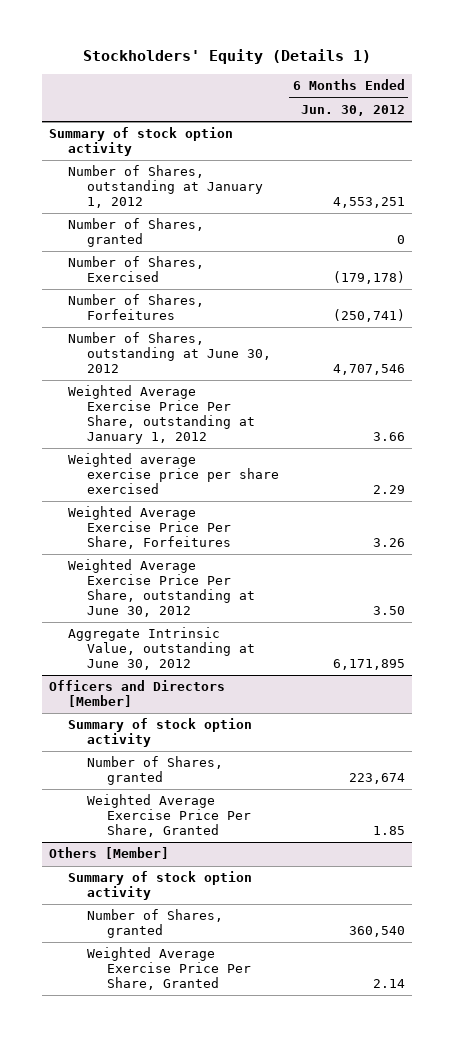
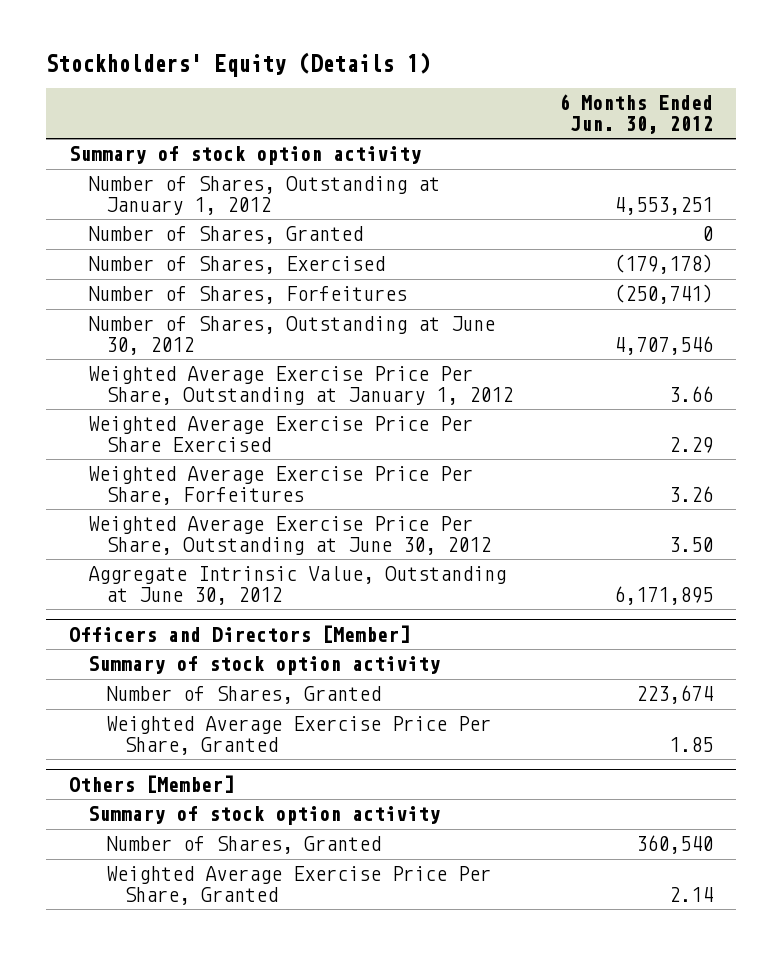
[67,165,264,208] Number of Shares, outstanding at January 1, 2012 -> [87,176,440,215] Number of Shares, Outstanding at January 1, 2012
[67,218,204,248] Number of Shares, granted -> [87,226,363,245] Number of Shares, Granted
[67,332,272,373] Number of Shares, outstanding at June 30, 2012 -> [87,316,495,355] Number of Shares, Outstanding at June 30, 2012
[67,385,256,444] Weighted Average Exercise Price Per Share, outstanding at January 1, 2012 -> [87,366,513,405] Weighted Average Exercise Price Per Share, Outstanding at January 1, 2012
[67,453,280,494] Weighted average exercise price per share exercised -> [87,416,473,452] Weighted Average Exercise Price Per Share Exercised
[67,559,256,617] Weighted Average Exercise Price Per Share, outstanding at June 30, 2012 -> [87,516,491,555] Weighted Average Exercise Price Per Share, Outstanding at June 30, 2012
[67,627,256,670] Aggregate Intrinsic Value, outstanding at June 30, 2012 -> [87,566,506,605] Aggregate Intrinsic Value, Outstanding at June 30, 2012
[87,756,224,786] Number of Shares, granted -> [105,686,381,705] Number of Shares, Granted
[87,909,224,939] Number of Shares, granted -> [105,836,381,855] Number of Shares, Granted

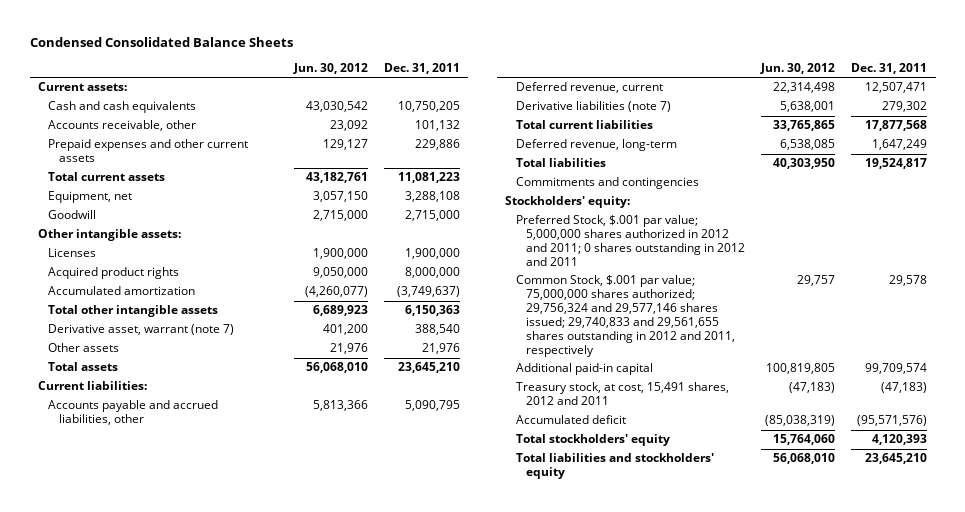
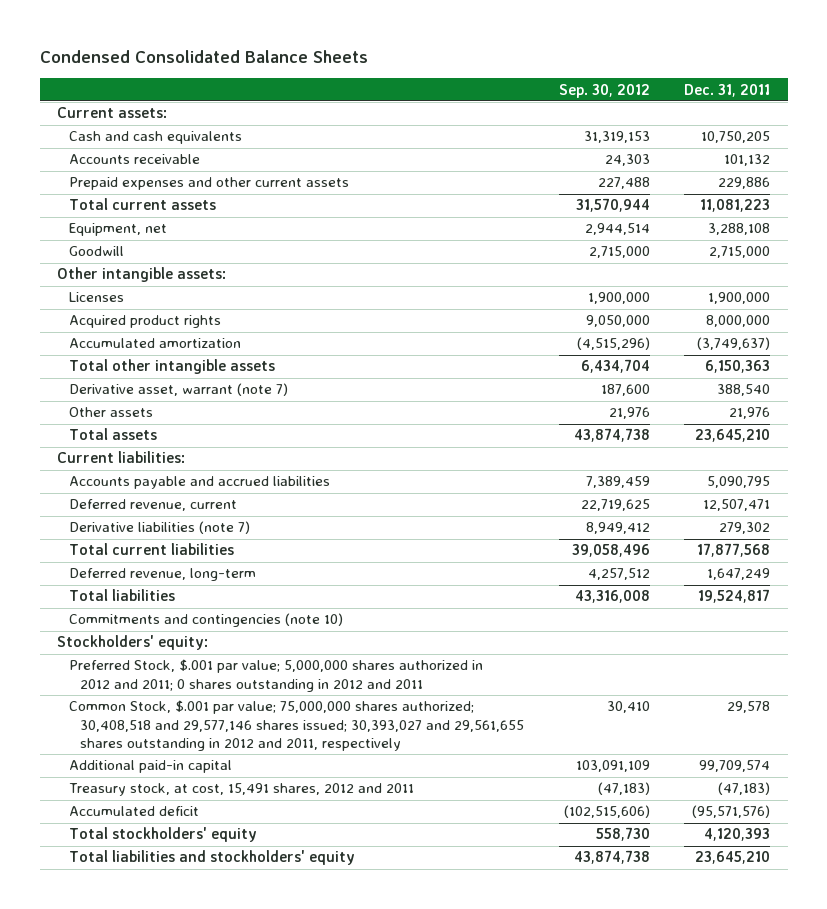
[293,62,369,74] Jun. 30, 2012 -> none
none -> [558,83,650,98] Sep. 30, 2012
[48,120,197,132] Accounts receivable, other -> [68,154,200,165] Accounts receivable
[48,400,219,426] Accounts payable and accrued liabilities, other -> [68,476,330,490] Accounts payable and accrued liabilities
[515,177,699,190] Commitments and contingencies -> [68,613,343,628] Commitments and contingencies (note 10)
[515,275,736,357] Common Stock, $.001 par value; 75,000,000 shares authorized; 29,756,324 and 29,577,146 shares issued; 29,740,833 and 29,561,655 shares outstanding in 2012 and 2011, respectively -> [68,700,524,751] Common Stock, $.001 par value; 75,000,000 shares authorized; 30,408,518 and 29,577,146 shares issued; 30,393,027 and 29,561,655 shares outstanding in 2012 and 2011, respectively

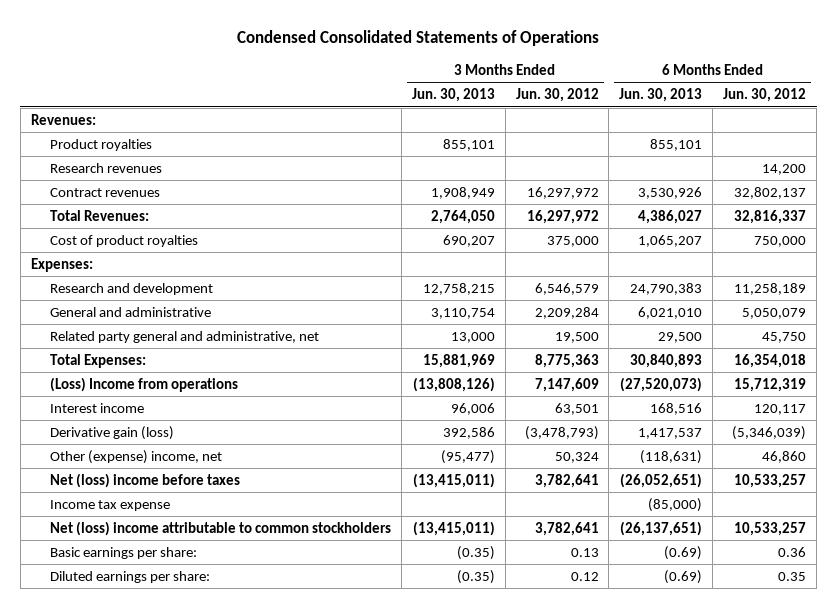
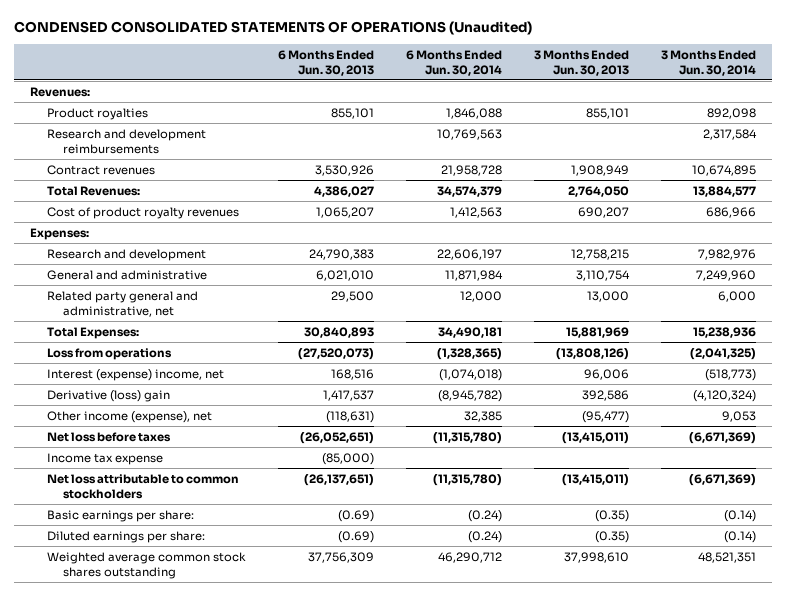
[237,30,600,47] Condensed Consolidated Statements of Operations -> [14,21,533,36] CONDENSED CONSOLIDATED STATEMENTS OF OPERATIONS (Unaudited)
[515,88,599,103] Jun. 30, 2012 -> none
[723,88,807,103] Jun. 30, 2012 -> none
none -> [405,49,502,76] 6 Months Ended Jun. 30, 2014
none -> [660,49,756,76] 3 Months Ended Jun. 30, 2014
[50,162,163,173] Research revenues -> none
none -> [46,128,206,154] Research and development reimbursements
[50,234,199,247] Cost of product royalties -> [46,206,239,219] Cost of product royalty revenues
[50,376,239,392] (Loss) Income from operations -> [46,347,172,360] Loss from operations
[50,402,145,413] Interest income -> [46,368,224,381] Interest (expense) income, net
[50,425,175,440] Derivative gain (loss) -> [46,389,170,402] Derivative (loss) gain
[50,449,223,464] Other (expense) income, net -> [46,410,212,423] Other income (expense), net
[50,472,241,488] Net (loss) income before taxes -> [46,431,171,442] Net loss before taxes
[50,520,392,536] Net (loss) income attributable to common stockholders -> [46,473,239,499] Net loss attributable to common stockholders
none -> [46,551,246,579] Weighted average common stock shares outstanding

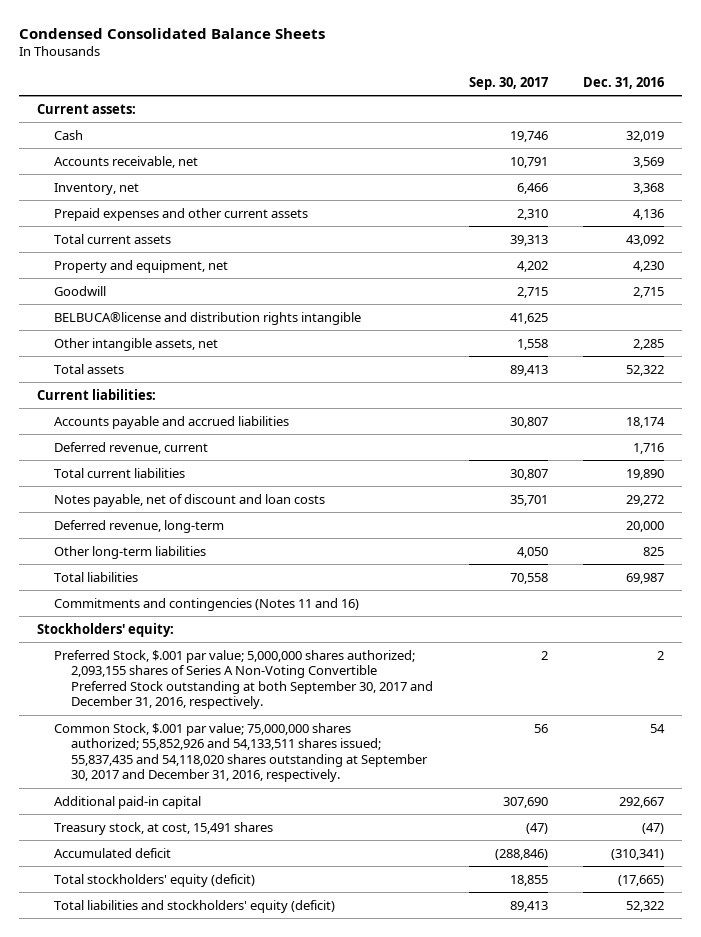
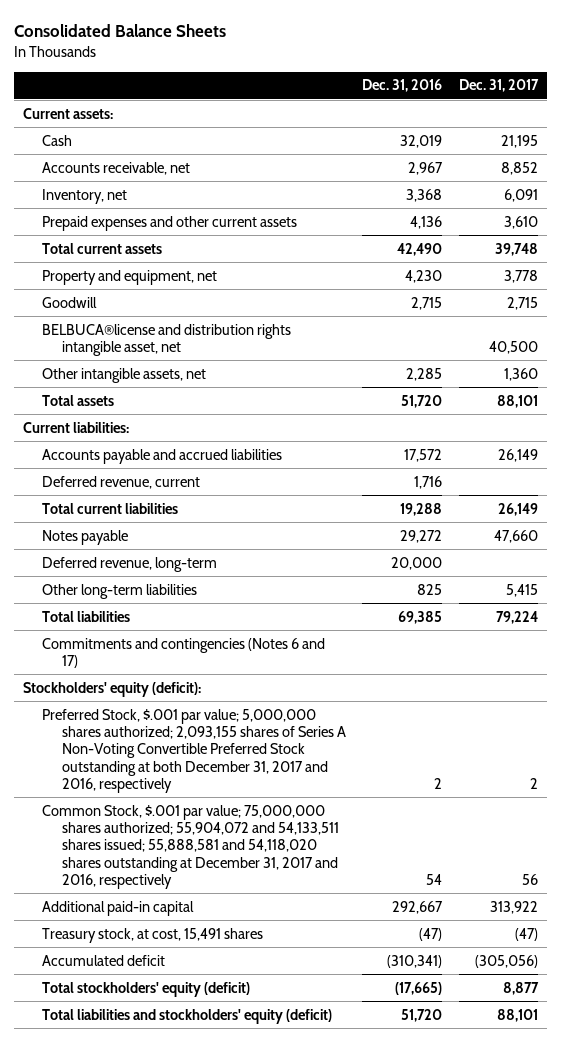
[19,28,326,40] Condensed Consolidated Balance Sheets -> [14,24,227,38] Consolidated Balance Sheets
[468,76,548,90] Sep. 30, 2017 -> none
none -> [459,79,540,93] Dec. 31, 2017
[633,156,665,168] 3,569 -> [408,161,444,175] 2,967
[626,234,665,246] 43,092 -> [397,242,443,256] 42,490
[54,311,362,325] BELBUCA®license and distribution rights intangible -> [42,323,292,356] BELBUCA®license and distribution rights intangible asset, net
[626,364,665,376] 52,322 -> [401,394,443,408] 51,720
[626,416,666,428] 18,174 -> [404,448,443,462] 17,572
[626,468,665,480] 19,890 -> [400,502,443,516] 19,288
[54,493,326,507] Notes payable, net of discount and loan costs -> [42,529,129,545] Notes payable
[626,572,665,584] 69,987 -> [398,610,443,624] 69,385
[54,597,360,611] Commitments and contingencies (Notes 11 and 16) -> [42,637,326,668] Commitments and contingencies (Notes 6 and 17)
[36,622,174,637] Stockholders' equity: -> [22,681,201,697] Stockholders' equity (deficit):
[54,649,434,710] Preferred Stock, $.001 par value; 5,000,000 shares authorized; 2,093,155 shares of Series A Non-Voting Convertible Preferred Stock outstanding at both September 30, 2017 and December 31, 2016, respectively. -> [42,708,346,793] Preferred Stock, $.001 par value; 5,000,000 shares authorized; 2,093,155 shares of Series A Non-Voting Convertible Preferred Stock outstanding at both December 31, 2017 and 2016, respectively
[54,722,429,783] Common Stock, $.001 par value; 75,000,000 shares authorized; 55,852,926 and 54,133,511 shares issued; 55,837,435 and 54,118,020 shares outstanding at September 30, 2017 and December 31, 2016, respectively. -> [42,804,339,889] Common Stock, $.001 par value; 75,000,000 shares authorized; 55,904,072 and 54,133,511 shares issued; 55,888,581 and 54,118,020 shares outstanding at December 31, 2017 and 2016, respectively
[626,900,665,912] 52,322 -> [401,1008,443,1022] 51,720

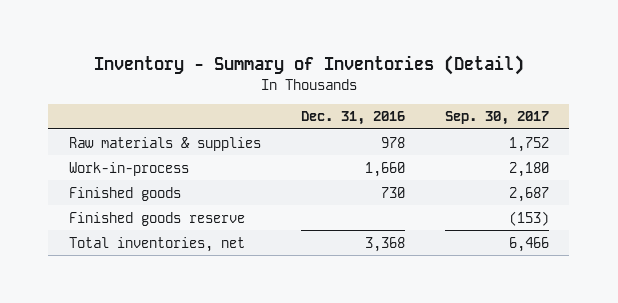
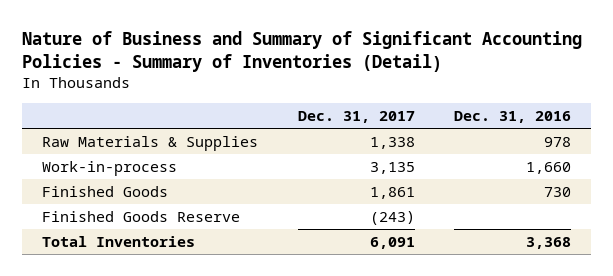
[93,55,524,76] Inventory - Summary of Inventories (Detail) -> [21,31,582,73] Nature of Business and Summary of Significant Accounting Policies - Summary of Inventories (Detail)
[445,111,550,126] Sep. 30, 2017 -> none
none -> [297,110,415,123] Dec. 31, 2017
[68,136,261,151] Raw materials & supplies -> [41,135,258,151] Raw Materials & Supplies
[68,186,181,201] Finished goods -> [41,185,168,197] Finished Goods
[68,211,245,226] Finished goods reserve -> [41,210,240,222] Finished Goods Reserve
[68,236,245,252] Total inventories, net -> [41,235,195,247] Total Inventories

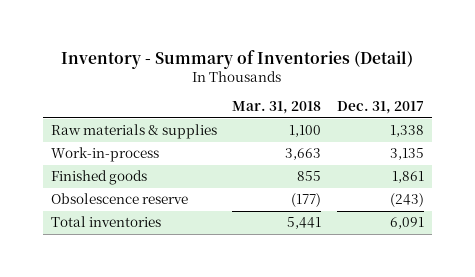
[21,31,582,73] Nature of Business and Summary of Significant Accounting Policies - Summary of Inventories (Detail) -> [61,49,414,69] Inventory - Summary of Inventories (Detail)
[454,110,572,123] Dec. 31, 2016 -> none
none -> [232,101,322,115] Mar. 31, 2018
[41,135,258,151] Raw Materials & Supplies -> [50,124,217,140] Raw materials & supplies
[41,185,168,197] Finished Goods -> [50,170,147,186] Finished goods
[41,210,240,222] Finished Goods Reserve -> [50,193,188,205] Obsolescence reserve
[41,235,195,247] Total Inventories -> [50,216,161,228] Total inventories

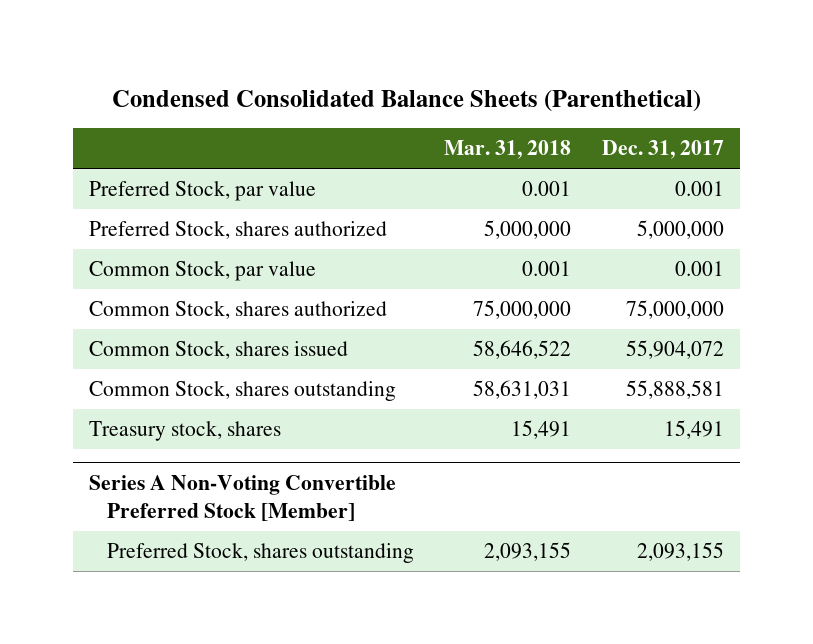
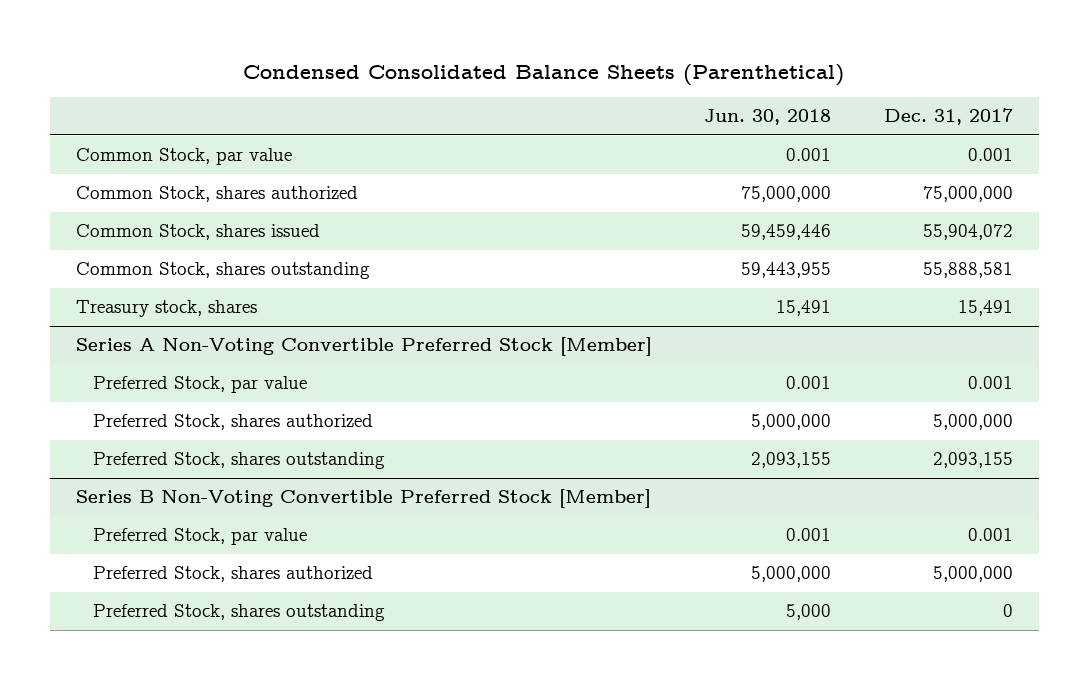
[444,140,572,160] Mar. 31, 2018 -> none
none -> [704,109,832,126] Jun. 30, 2018
[88,181,316,202] Preferred Stock, par value -> none
[88,221,387,240] Preferred Stock, shares authorized -> none
none -> [92,376,307,394] Preferred Stock, par value
none -> [92,414,373,431] Preferred Stock, shares authorized
none -> [76,489,652,509] Series B Non-Voting Convertible Preferred Stock [Member]
none -> [92,528,307,546] Preferred Stock, par value
none -> [92,566,373,583] Preferred Stock, shares authorized
none -> [92,604,385,622] Preferred Stock, shares outstanding

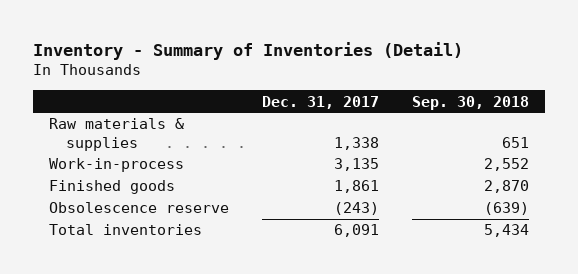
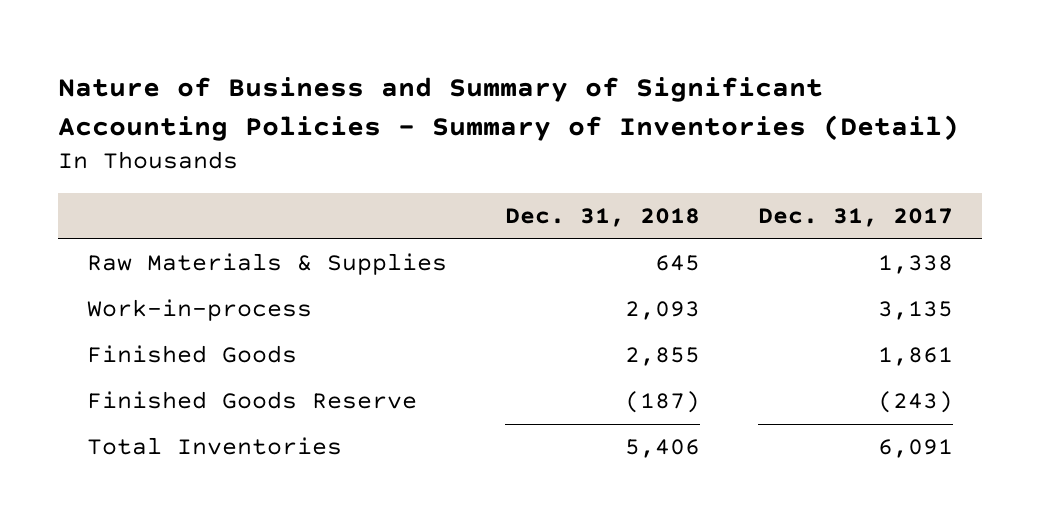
[33,41,464,60] Inventory - Summary of Inventories (Detail) -> [57,77,959,141] Nature of Business and Summary of Significant Accounting Policies - Summary of Inventories (Detail)
[411,95,529,110] Sep. 30, 2018 -> none
none -> [504,208,700,228] Dec. 31, 2018
[49,118,185,151] Raw materials & supplies -> [86,253,447,276] Raw Materials & Supplies
[49,180,176,195] Finished goods -> [86,345,297,364] Finished Goods
[49,202,230,214] Obsolescence reserve -> [86,391,417,410] Finished Goods Reserve
[49,224,203,236] Total inventories -> [86,437,342,456] Total Inventories

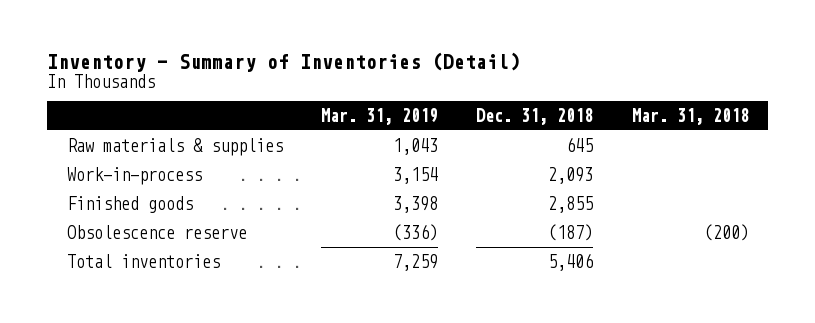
[57,77,959,141] Nature of Business and Summary of Significant Accounting Policies - Summary of Inventories (Detail) -> [47,51,521,72] Inventory - Summary of Inventories (Detail)
[757,208,953,228] Dec. 31, 2017 -> none
none -> [320,108,438,126] Mar. 31, 2019
none -> [631,108,749,126] Mar. 31, 2018
[86,253,447,276] Raw Materials & Supplies -> [66,137,283,156] Raw materials & supplies
[86,345,297,364] Finished Goods -> [66,195,193,213] Finished goods
[86,391,417,410] Finished Goods Reserve -> [66,224,247,239] Obsolescence reserve
[86,437,342,456] Total Inventories -> [66,253,220,268] Total inventories

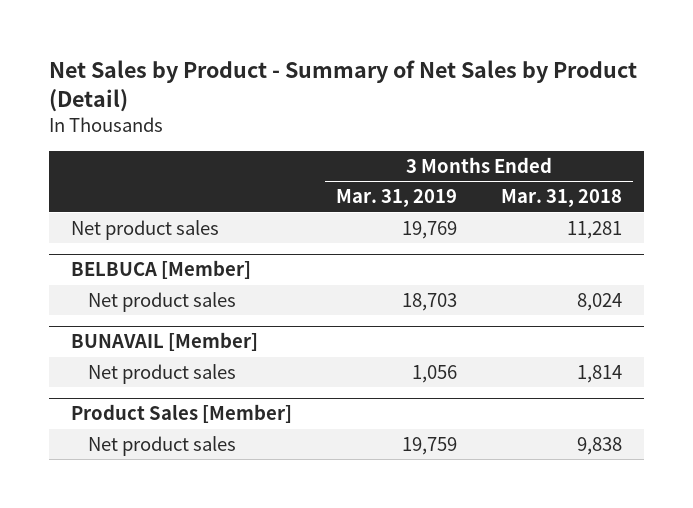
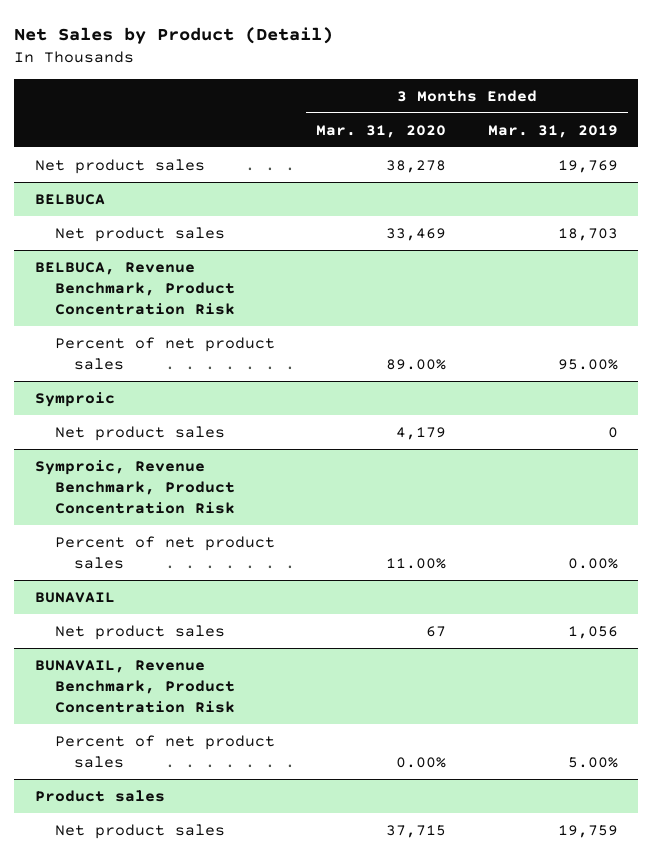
[49,60,638,113] Net Sales by Product - Summary of Net Sales by Product (Detail) -> [14,27,334,45] Net Sales by Product (Detail)
[501,189,623,208] Mar. 31, 2018 -> none
none -> [316,124,447,138] Mar. 31, 2020
[71,260,252,280] BELBUCA [Member] -> [34,193,105,205] BELBUCA
none -> [34,261,235,316] BELBUCA, Revenue Benchmark, Product Concentration Risk
none -> [54,336,275,371] Percent of net product sales
none -> [34,391,115,407] Symproic
none -> [54,425,225,441] Net product sales
none -> [34,459,235,515] Symproic, Revenue Benchmark, Product Concentration Risk
none -> [54,535,275,570] Percent of net product sales
[71,332,259,352] BUNAVAIL [Member] -> [34,591,115,603] BUNAVAIL
none -> [34,659,235,714] BUNAVAIL, Revenue Benchmark, Product Concentration Risk
none -> [54,734,275,769] Percent of net product sales
[71,404,293,424] Product Sales [Member] -> [34,789,165,802] Product sales

